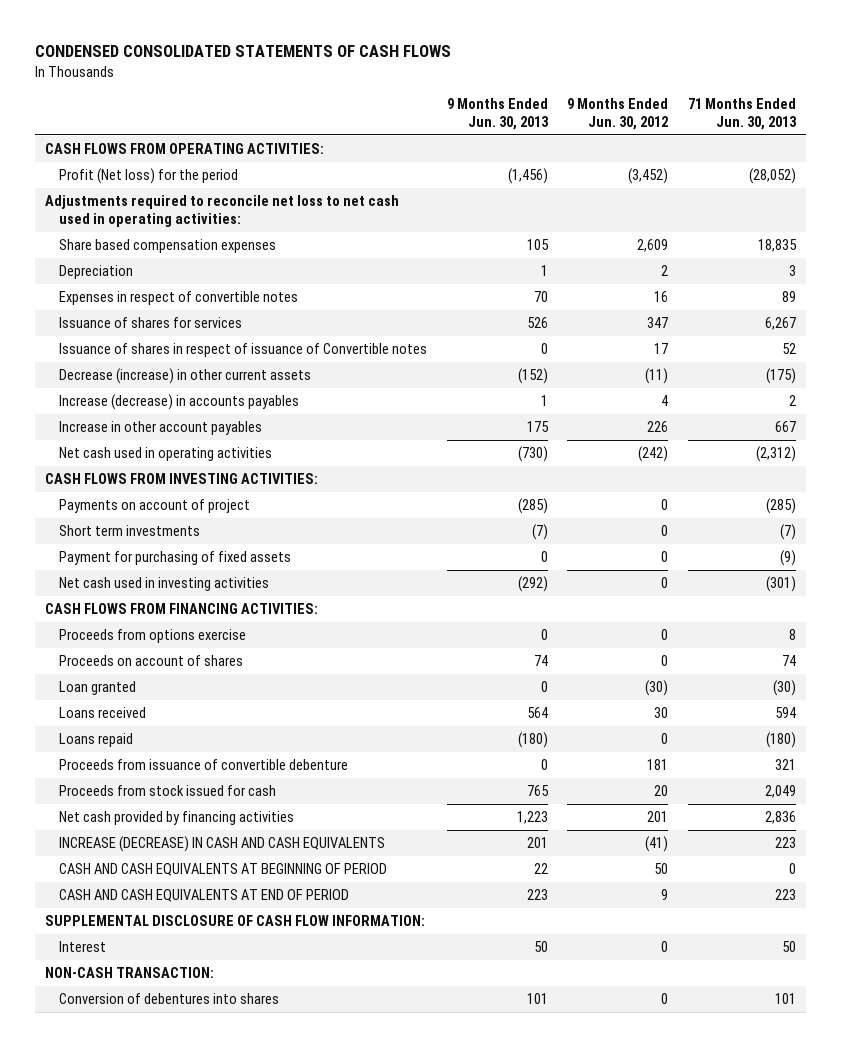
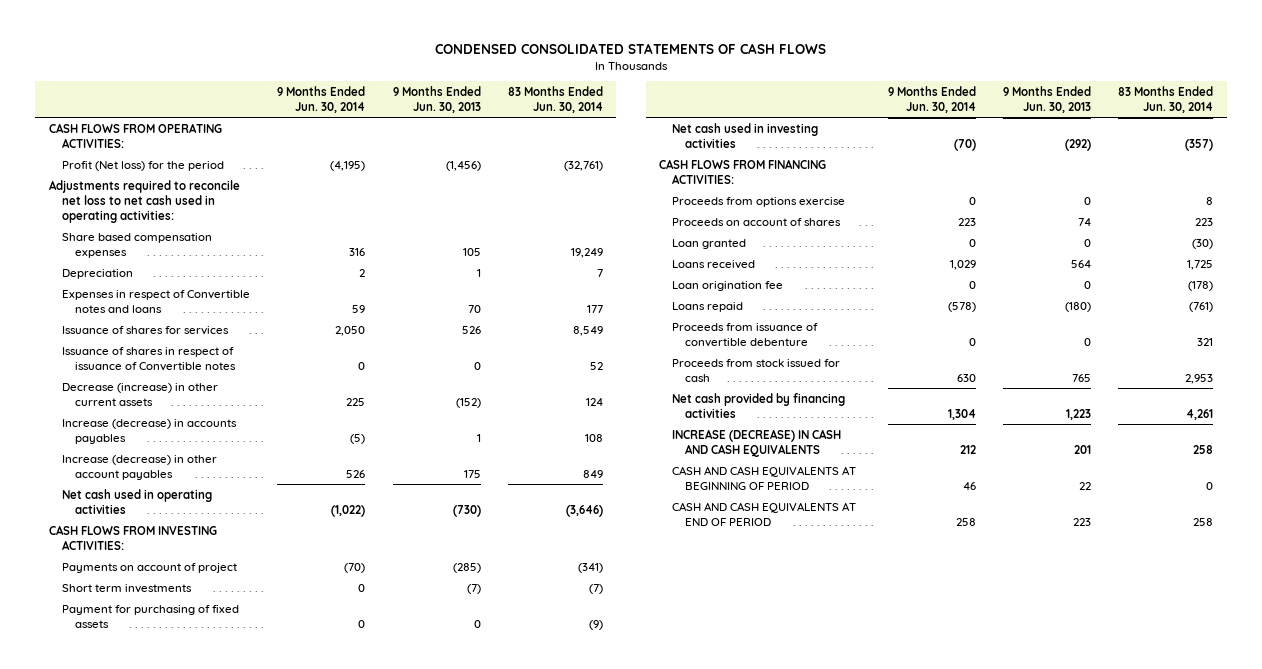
[567,98,669,130] 9 Months Ended Jun. 30, 2012 -> none
[688,98,798,130] 71 Months Ended Jun. 30, 2013 -> none
none -> [277,85,366,113] 9 Months Ended Jun. 30, 2014
none -> [507,85,603,113] 83 Months Ended Jun. 30, 2014
[58,291,298,306] Expenses in respect of convertible notes -> [62,289,251,313] Expenses in respect of Convertible notes and loans
[58,421,262,436] Increase in other account payables -> [62,454,218,480] Increase (decrease) in other account payables
none -> [672,280,784,291] Loan origination fee
[45,915,426,927] SUPPLEMENTAL DISCLOSURE OF CASH FLOW INFORMATION: -> none
[58,941,106,953] Interest -> none
[45,967,215,979] NON-CASH TRANSACTION: -> none
[58,993,279,1005] Conversion of debentures into shares -> none

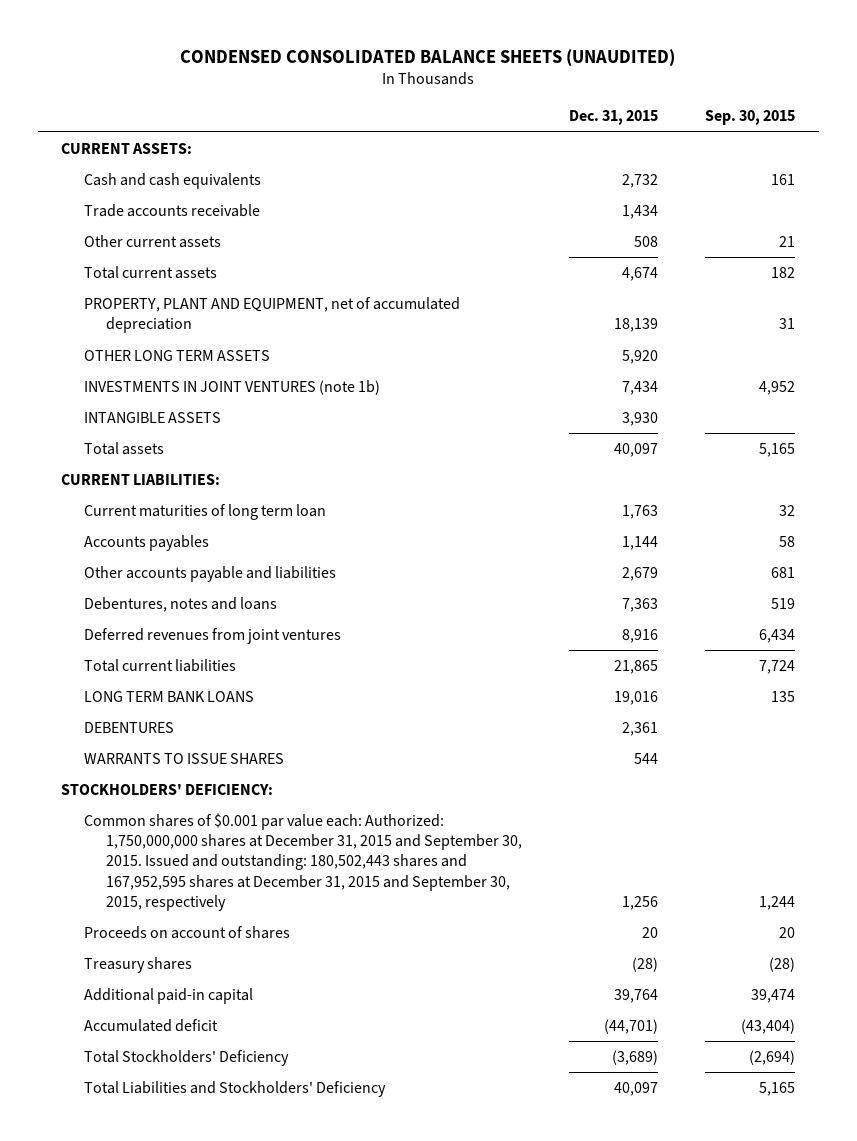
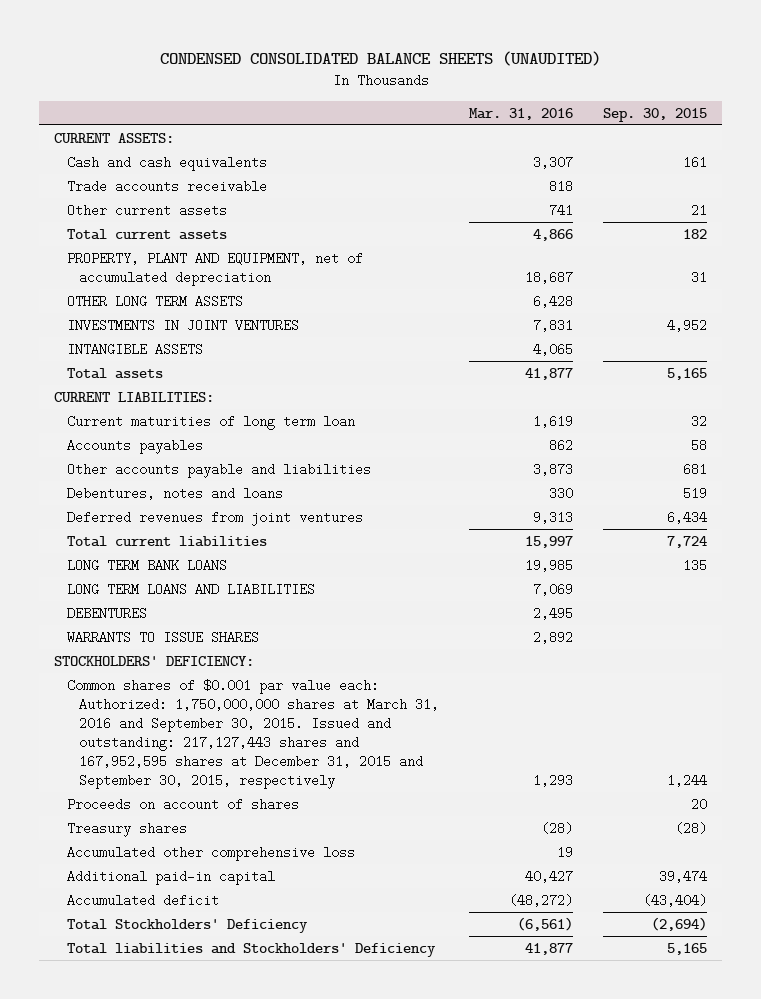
[569,110,659,126] Dec. 31, 2015 -> none
none -> [469,107,574,120] Mar. 31, 2016
[83,379,380,395] INVESTMENTS IN JOINT VENTURES (note 1b) -> [66,318,299,332] INVESTMENTS IN JOINT VENTURES
none -> [66,582,315,596] LONG TERM LOANS AND LIABILITIES
[83,812,522,911] Common shares of $0.001 par value each: Authorized: 1,750,000,000 shares at December 31, 2015 and September 30, 2015. Issued and outstanding: 180,502,443 shares and 167,952,595 shares at December 31, 2015 and September 30, 2015, respectively -> [66,678,440,789] Common shares of $0.001 par value each: Authorized: 1,750,000,000 shares at March 31, 2016 and September 30, 2015. Issued and outstanding: 217,127,443 shares and 167,952,595 shares at December 31, 2015 and September 30, 2015, respectively
none -> [66,845,355,861] Accumulated other comprehensive loss
[83,1080,386,1097] Total Liabilities and Stockholders' Deficiency -> [66,942,436,957] Total liabilities and Stockholders' Deficiency

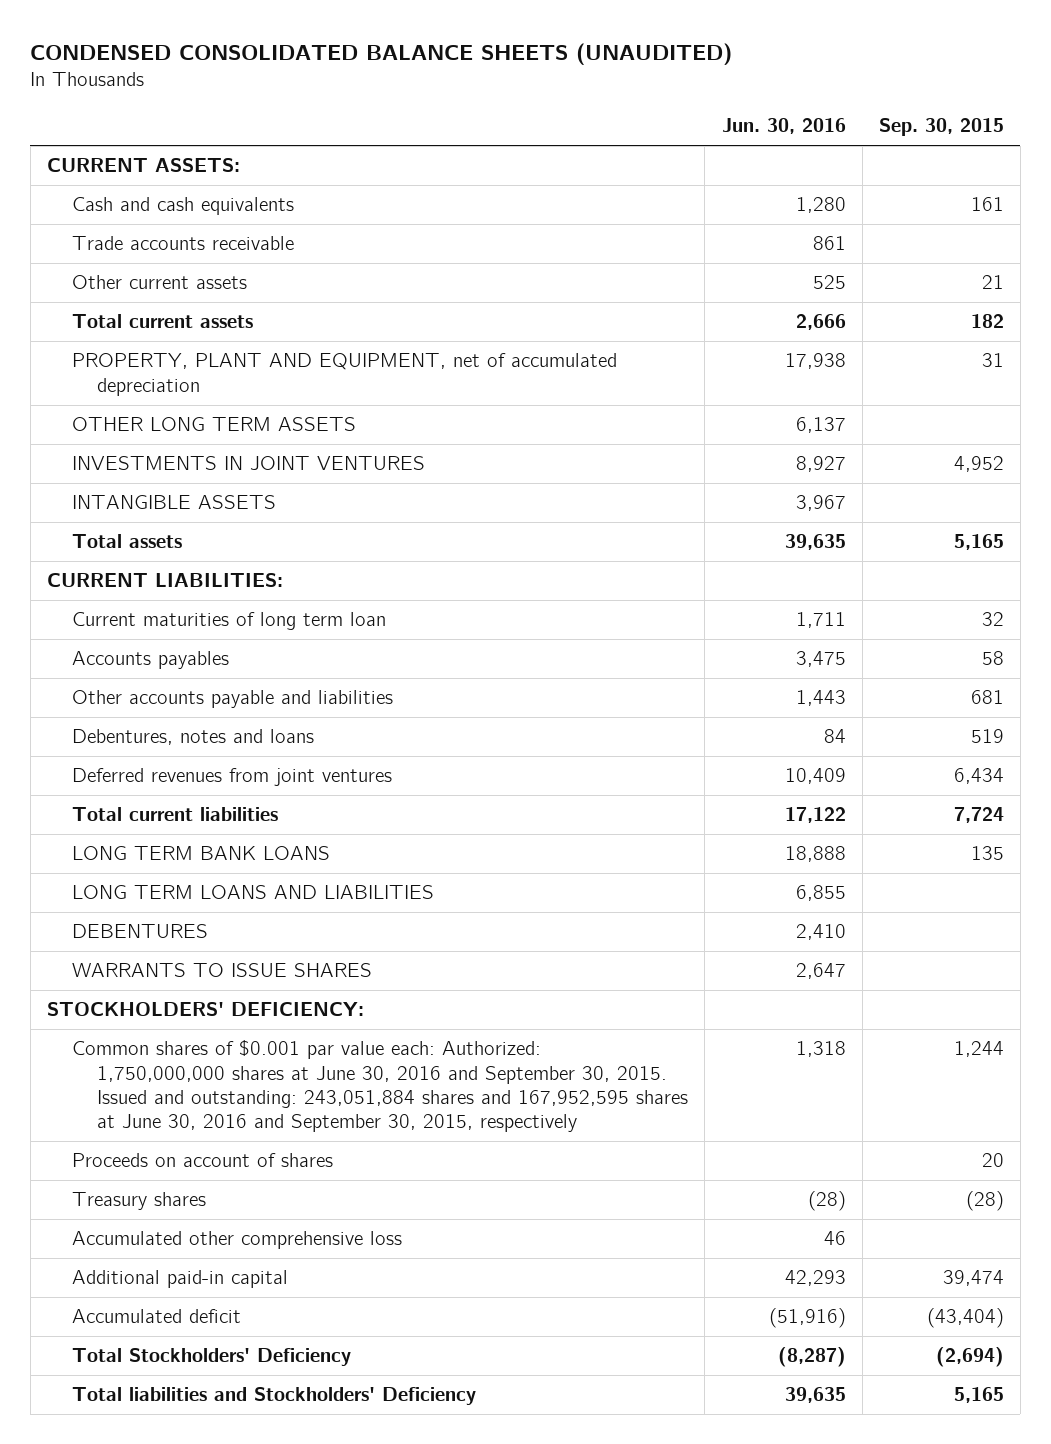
[469,107,574,120] Mar. 31, 2016 -> none
none -> [721,118,846,135] Jun. 30, 2016
[66,678,440,789] Common shares of $0.001 par value each: Authorized: 1,750,000,000 shares at March 31, 2016 and September 30, 2015. Issued and outstanding: 217,127,443 shares and 167,952,595 shares at December 31, 2015 and September 30, 2015, respectively -> [72,1040,689,1133] Common shares of $0.001 par value each: Authorized: 1,750,000,000 shares at June 30, 2016 and September 30, 2015. Issued and outstanding: 243,051,884 shares and 167,952,595 shares at June 30, 2016 and September 30, 2015, respectively

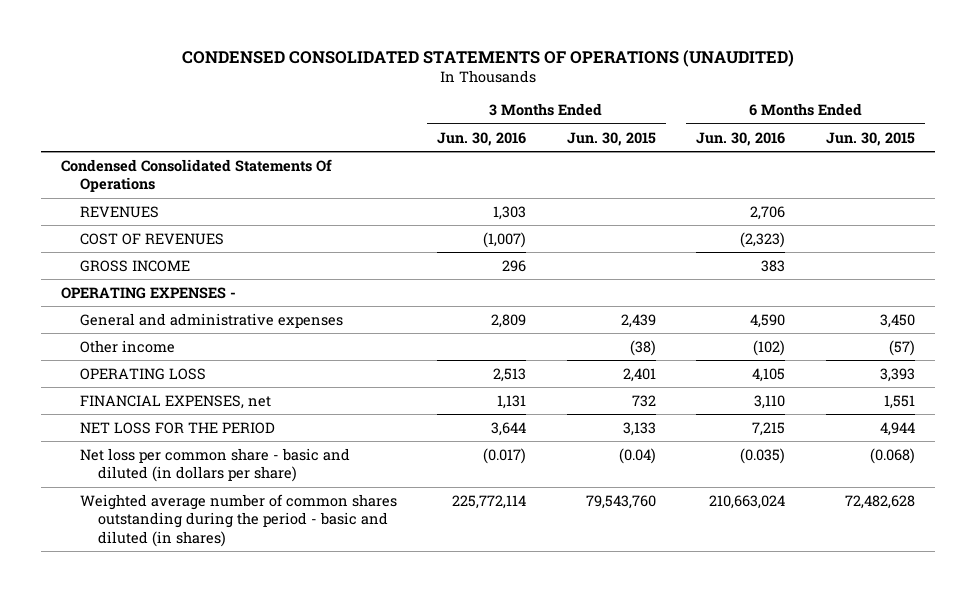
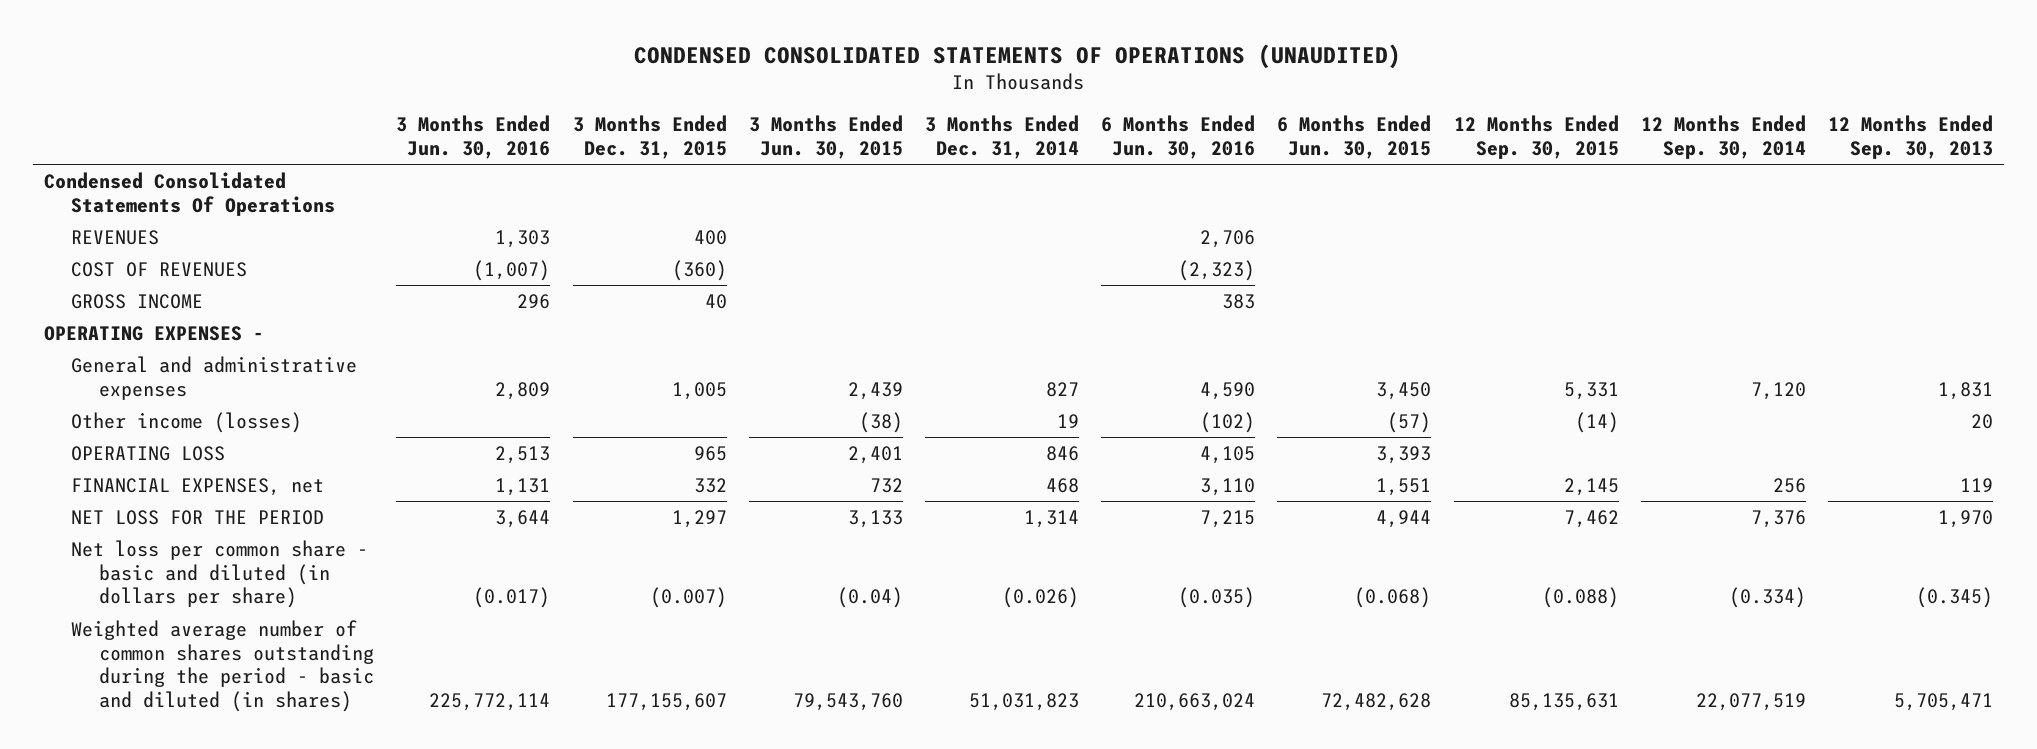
none -> [572,115,727,159] 3 Months Ended Dec. 31, 2015
none -> [924,115,1079,159] 3 Months Ended Dec. 31, 2014
none -> [1453,115,1619,159] 12 Months Ended Sep. 30, 2015
none -> [1640,115,1806,159] 12 Months Ended Sep. 30, 2014
none -> [1827,115,1993,159] 12 Months Ended Sep. 30, 2013
[79,339,175,353] Other income -> [71,411,303,433] Other income (losses)

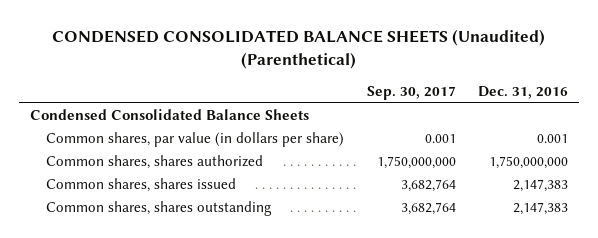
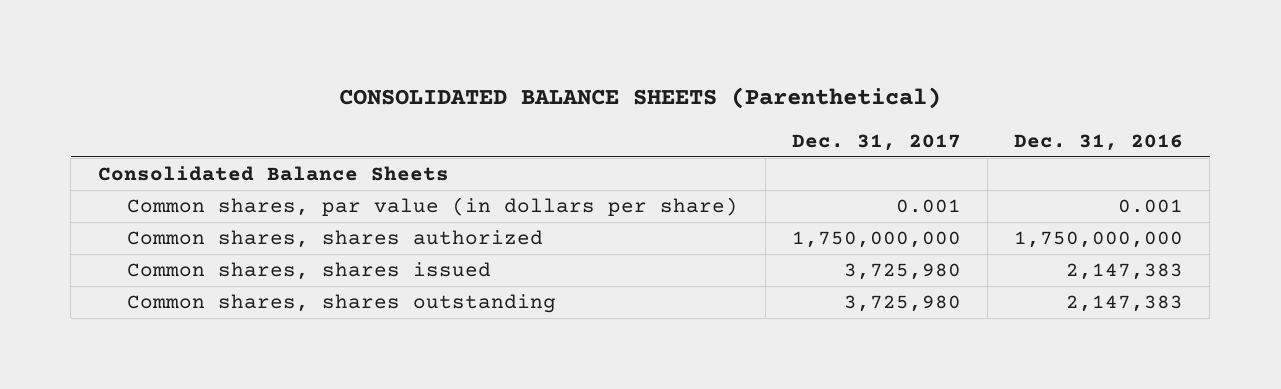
[52,28,546,69] CONDENSED CONSOLIDATED BALANCE SHEETS (Unaudited) (Parenthetical) -> [339,86,942,109] CONSOLIDATED BALANCE SHEETS (Parenthetical)
[366,85,456,100] Sep. 30, 2017 -> none
none -> [791,133,961,151] Dec. 31, 2017
[29,109,309,121] Condensed Consolidated Balance Sheets -> [97,166,449,182] Consolidated Balance Sheets

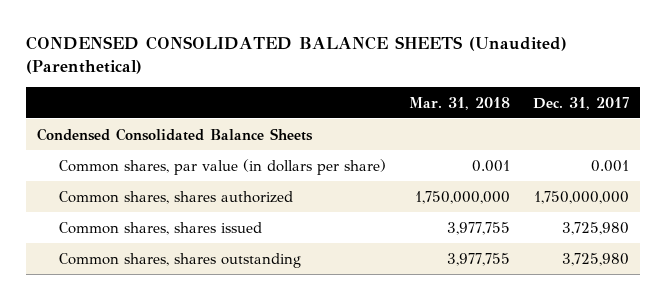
[339,86,942,109] CONSOLIDATED BALANCE SHEETS (Parenthetical) -> [25,35,567,75] CONDENSED CONSOLIDATED BALANCE SHEETS (Unaudited) (Parenthetical)
[1014,133,1184,151] Dec. 31, 2016 -> none
none -> [409,96,511,110] Mar. 31, 2018
[97,166,449,182] Consolidated Balance Sheets -> [36,127,313,141] Condensed Consolidated Balance Sheets

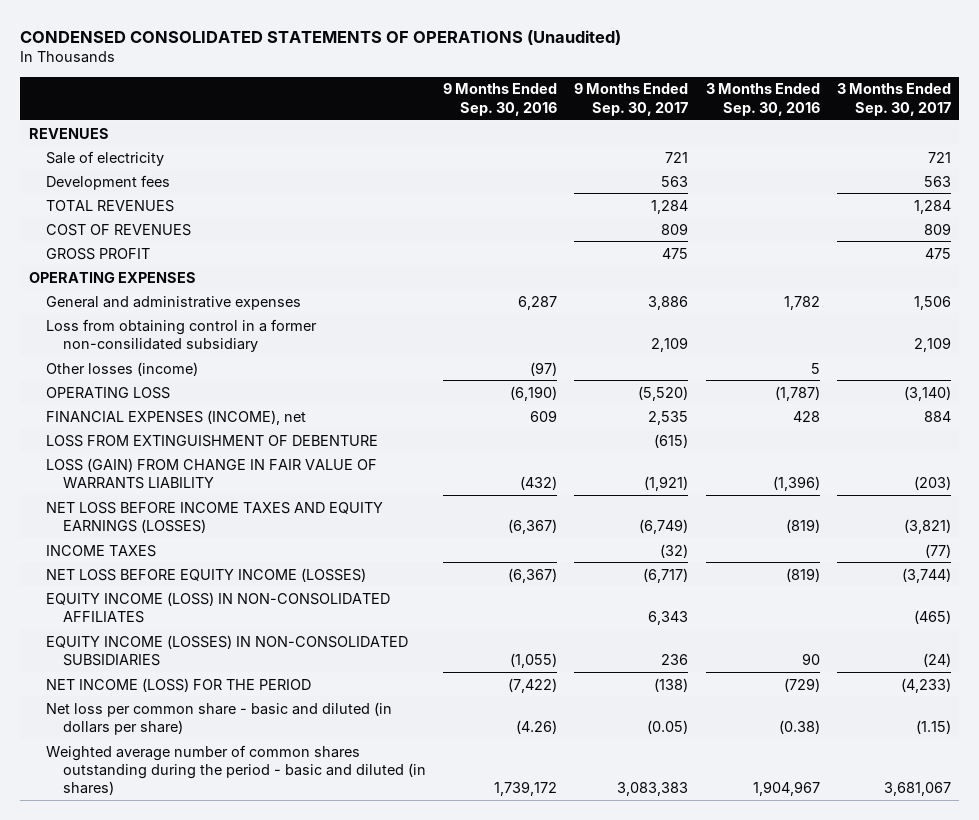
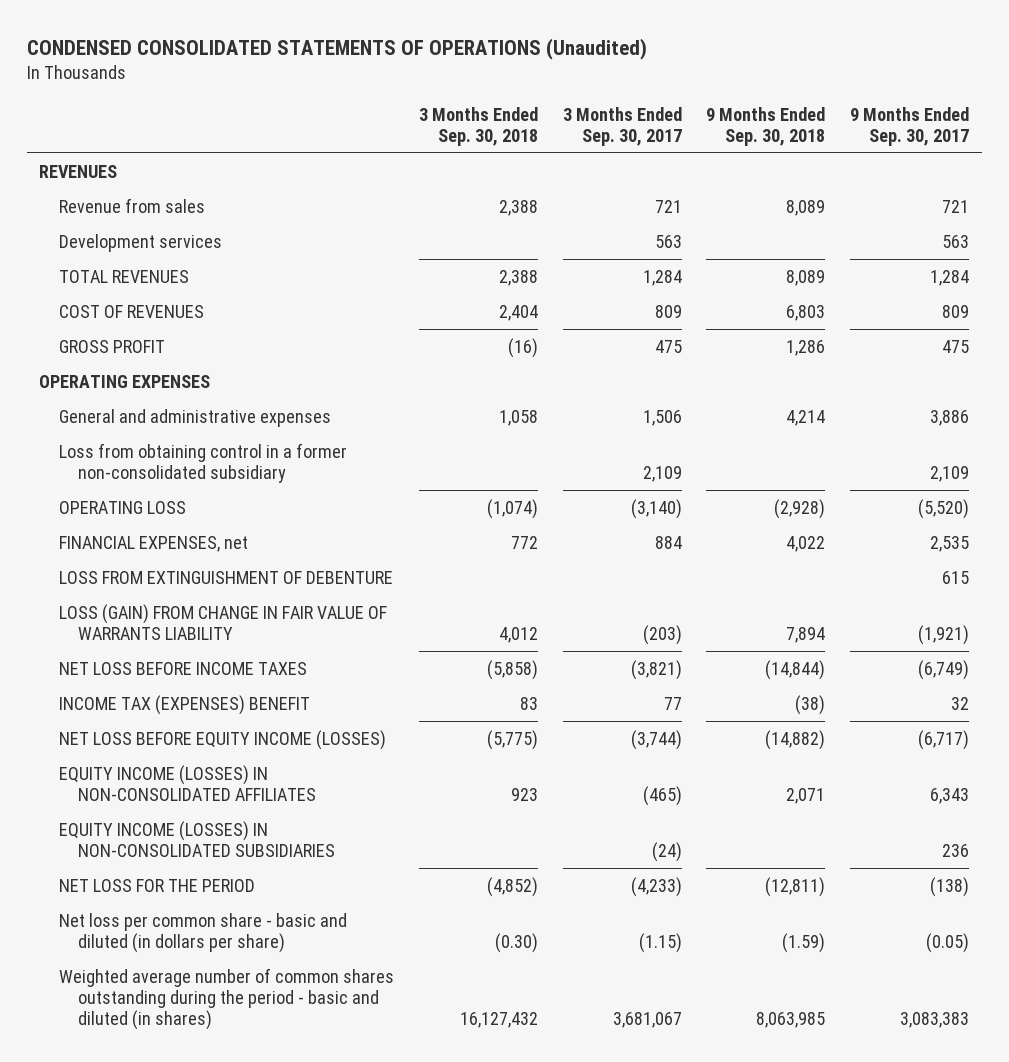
[443,83,558,116] 9 Months Ended Sep. 30, 2016 -> none
[705,83,820,116] 3 Months Ended Sep. 30, 2016 -> none
none -> [418,106,538,146] 3 Months Ended Sep. 30, 2018
none -> [706,106,826,146] 9 Months Ended Sep. 30, 2018
[46,150,165,166] Sale of electricity -> [58,197,205,213] Revenue from sales
[46,174,171,190] Development fees -> [58,233,222,252] Development services
[46,361,199,376] Other losses (income) -> none
[46,318,318,352] Loss from obtaining control in a former non-consilidated subsidiary -> [58,442,347,483] Loss from obtaining control in a former non-consolidated subsidiary
[46,409,307,425] FINANCIAL EXPENSES (INCOME), net -> [58,535,248,552] FINANCIAL EXPENSES, net
[654,433,689,448] (615) -> [942,570,970,584] 615
[46,501,384,533] NET LOSS BEFORE INCOME TAXES AND EQUITY EARNINGS (LOSSES) -> [58,661,307,675] NET LOSS BEFORE INCOME TAXES
[46,544,157,557] INCOME TAXES -> [58,694,310,715] INCOME TAX (EXPENSES) BENEFIT
[660,543,689,558] (32) -> [951,696,970,710] 32
[924,543,951,558] (77) -> [663,696,682,710] 77
[46,591,391,623] EQUITY INCOME (LOSS) IN NON-CONSOLIDATED AFFILIATES -> [58,764,316,801] EQUITY INCOME (LOSSES) IN NON-CONSOLIDATED AFFILIATES
[46,677,312,692] NET INCOME (LOSS) FOR THE PERIOD -> [58,878,255,892] NET LOSS FOR THE PERIOD

